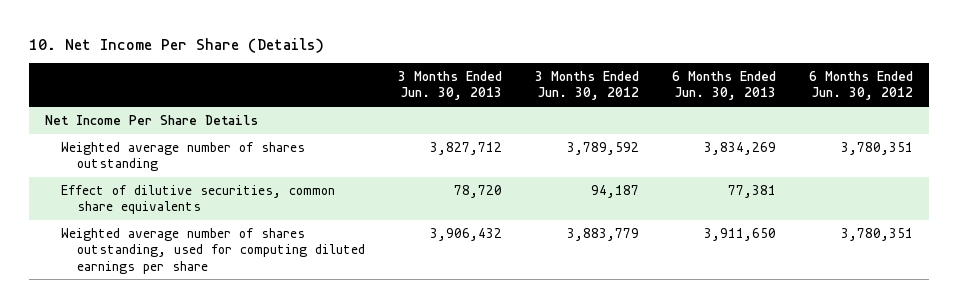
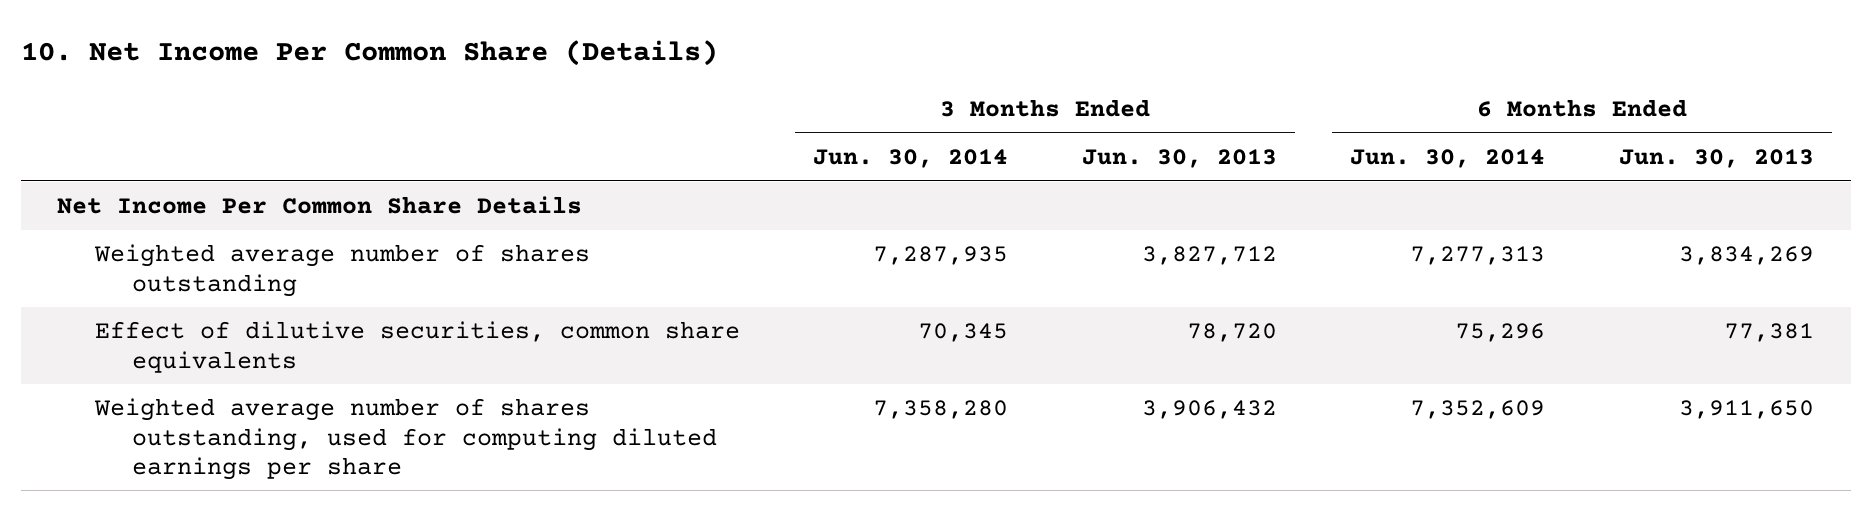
[29,37,325,53] 10. Net Income Per Share (Details) -> [20,39,718,66] 10. Net Income Per Common Share (Details)
[534,70,639,101] 3 Months Ended Jun. 30, 2012 -> none
[808,70,913,101] 6 Months Ended Jun. 30, 2012 -> none
none -> [813,149,1009,169] Jun. 30, 2014
none -> [1350,149,1546,169] Jun. 30, 2014
[45,114,259,125] Net Income Per Share Details -> [57,196,583,215] Net Income Per Common Share Details

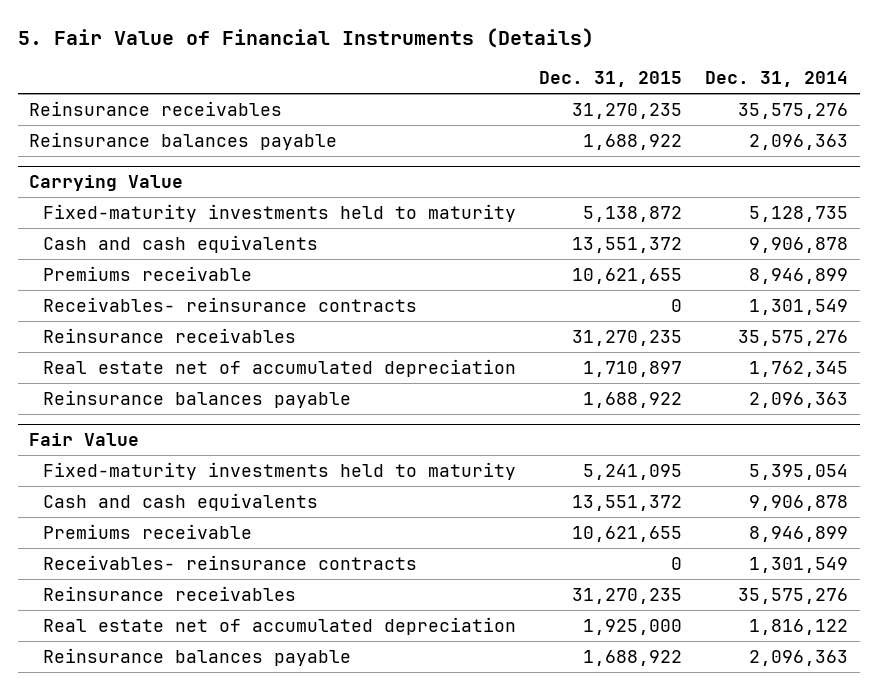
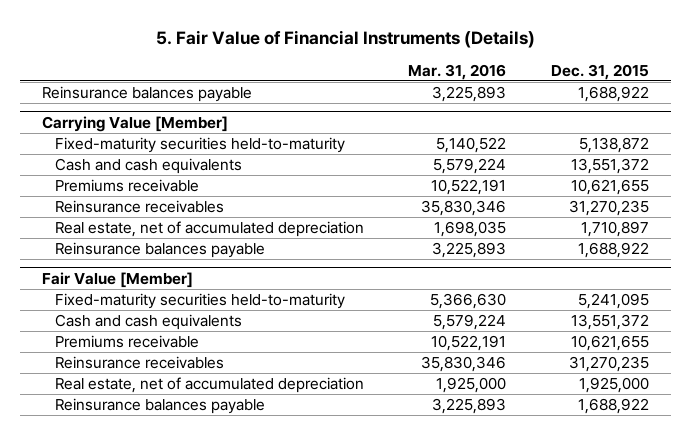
[705,71,849,88] Dec. 31, 2014 -> none
none -> [408,63,507,80] Mar. 31, 2016
[29,100,283,116] Reinsurance receivables -> none
[29,175,184,192] Carrying Value -> [42,116,229,133] Carrying Value [Member]
[42,203,516,222] Fixed-maturity investments held to maturity -> [55,137,346,154] Fixed-maturity securities held-to-maturity
[42,296,417,312] Receivables- reinsurance contracts -> none
[42,358,516,377] Real estate net of accumulated depreciation -> [55,221,365,238] Real estate, net of accumulated depreciation
[29,433,140,447] Fair Value -> [42,272,194,289] Fair Value [Member]
[42,461,516,480] Fixed-maturity investments held to maturity -> [55,293,346,310] Fixed-maturity securities held-to-maturity
[42,554,417,570] Receivables- reinsurance contracts -> none
[42,616,516,635] Real estate net of accumulated depreciation -> [55,377,365,394] Real estate, net of accumulated depreciation

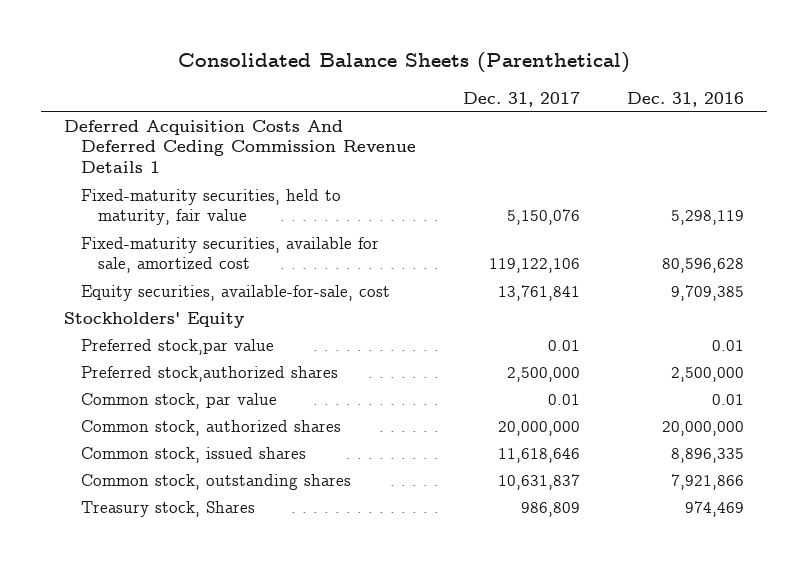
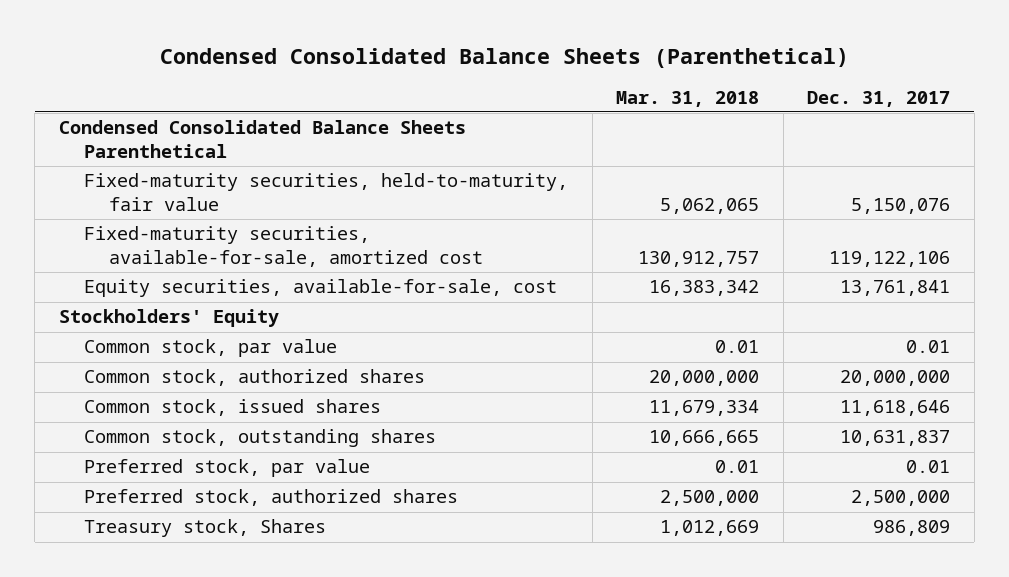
[177,52,630,74] Consolidated Balance Sheets (Parenthetical) -> [159,47,849,68] Condensed Consolidated Balance Sheets (Parenthetical)
[626,91,744,107] Dec. 31, 2016 -> none
none -> [616,90,760,107] Mar. 31, 2018
[64,119,416,173] Deferred Acquisition Costs And Deferred Ceding Commission Revenue Details 1 -> [58,120,466,158] Condensed Consolidated Balance Sheets Parenthetical
[80,188,341,226] Fixed-maturity securities, held to maturity, fair value -> [84,173,569,211] Fixed-maturity securities, held-to-maturity, fair value
[80,236,379,274] Fixed-maturity securities, available for sale, amortized cost -> [84,226,484,267] Fixed-maturity securities, available-for-sale, amortized cost
[80,338,274,355] Preferred stock,par value -> none
[80,365,338,382] Preferred stock,authorized shares -> none
none -> [84,459,371,478] Preferred stock, par value
none -> [84,489,459,507] Preferred stock, authorized shares

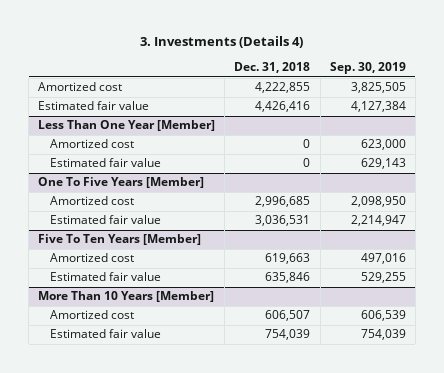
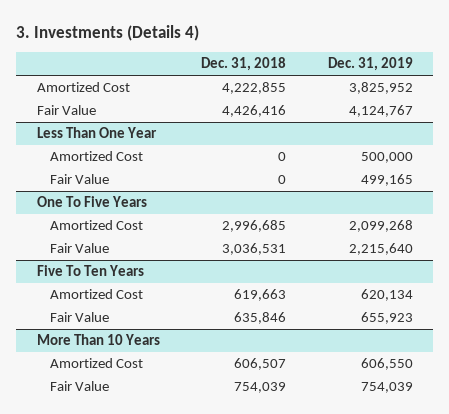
[329,62,406,75] Sep. 30, 2019 -> none
none -> [327,57,413,72] Dec. 31, 2019
[38,82,123,92] Amortized cost -> [36,82,130,93] Amortized Cost
[38,101,150,111] Estimated fair value -> [36,105,96,116] Fair Value
[38,120,216,132] Less Than One Year [Member] -> [36,127,157,139] Less Than One Year
[50,139,135,149] Amortized cost -> [49,151,143,162] Amortized Cost
[50,158,162,168] Estimated fair value -> [49,174,109,185] Fair Value
[38,177,205,189] One To Five Years [Member] -> [36,196,147,208] One To Five Years
[50,196,135,206] Amortized cost -> [49,220,143,231] Amortized Cost
[50,215,162,225] Estimated fair value -> [49,243,109,254] Fair Value
[38,234,202,246] Five To Ten Years [Member] -> [36,265,144,277] Five To Ten Years
[50,253,135,263] Amortized cost -> [49,289,143,300] Amortized Cost
[50,272,162,282] Estimated fair value -> [49,312,109,323] Fair Value
[38,291,215,303] More Than 10 Years [Member] -> [36,334,160,346] More Than 10 Years
[50,310,135,320] Amortized cost -> [49,358,143,369] Amortized Cost
[50,329,162,339] Estimated fair value -> [49,381,109,392] Fair Value

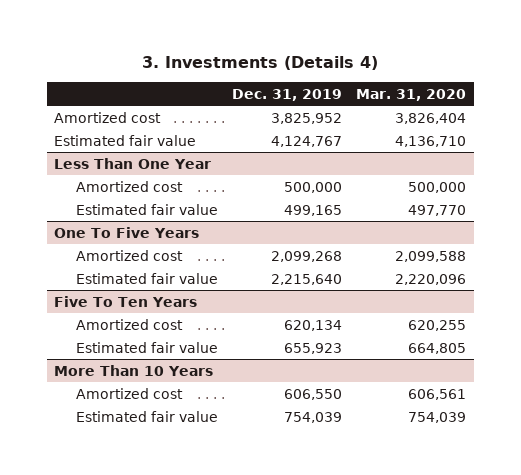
[201,57,287,72] Dec. 31, 2018 -> none
none -> [356,88,467,101] Mar. 31, 2020
[36,82,130,93] Amortized Cost -> [54,111,162,123] Amortized cost
[36,105,96,116] Fair Value -> [54,134,197,146] Estimated fair value
[49,151,143,162] Amortized Cost -> [75,180,183,192] Amortized cost
[49,174,109,185] Fair Value -> [75,203,218,215] Estimated fair value
[49,220,143,231] Amortized Cost -> [75,249,183,261] Amortized cost
[49,243,109,254] Fair Value -> [75,272,218,284] Estimated fair value
[49,289,143,300] Amortized Cost -> [75,318,183,330] Amortized cost
[49,312,109,323] Fair Value -> [75,341,218,353] Estimated fair value
[49,358,143,369] Amortized Cost -> [75,387,183,399] Amortized cost
[49,381,109,392] Fair Value -> [75,410,218,422] Estimated fair value

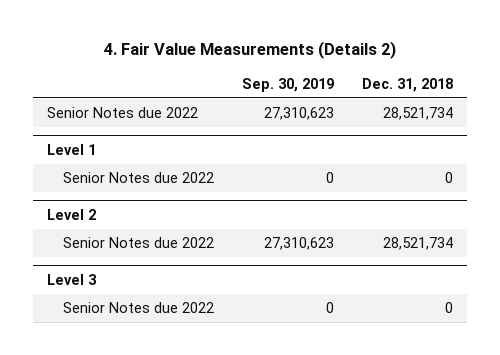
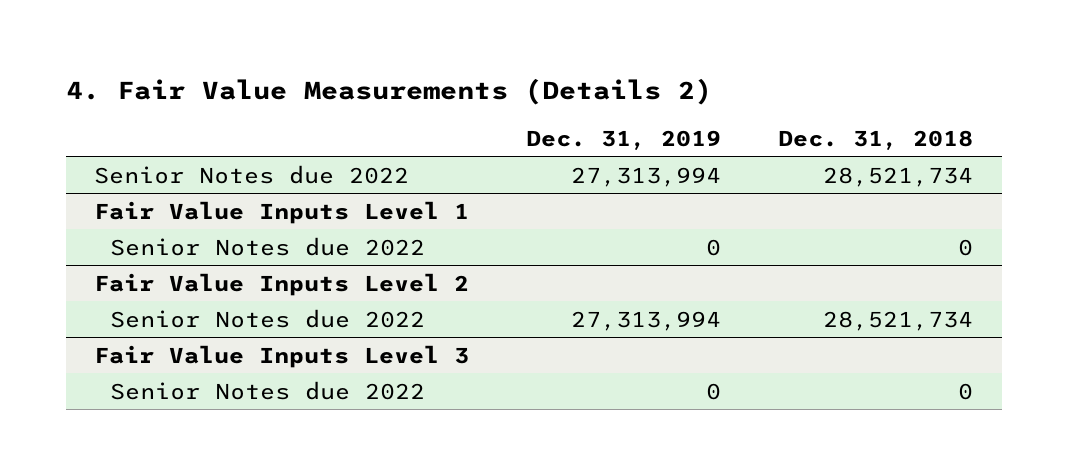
[242,78,335,93] Sep. 30, 2019 -> none
none -> [526,129,722,150] Dec. 31, 2019
[47,143,97,155] Level 1 -> [94,200,470,224] Fair Value Inputs Level 1
[47,208,97,220] Level 2 -> [94,272,470,296] Fair Value Inputs Level 2
[47,273,98,285] Level 3 -> [94,344,470,368] Fair Value Inputs Level 3

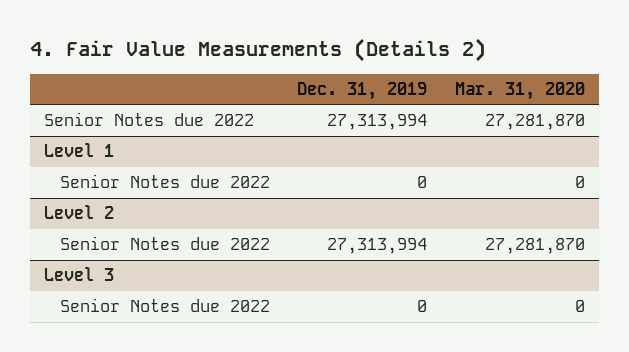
[778,129,974,150] Dec. 31, 2018 -> none
none -> [455,81,586,100] Mar. 31, 2020
[94,200,470,224] Fair Value Inputs Level 1 -> [43,143,114,158] Level 1
[94,272,470,296] Fair Value Inputs Level 2 -> [43,205,114,220] Level 2
[94,344,470,368] Fair Value Inputs Level 3 -> [43,267,114,282] Level 3

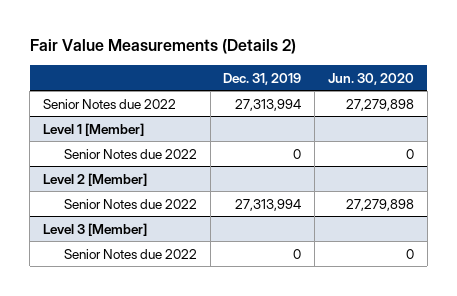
[29,38,486,63] 4. Fair Value Measurements (Details 2) -> [29,39,296,55] Fair Value Measurements (Details 2)
[455,81,586,100] Mar. 31, 2020 -> none
none -> [328,72,415,85] Jun. 30, 2020
[43,143,114,158] Level 1 -> [43,122,145,136] Level 1 [Member]
[43,205,114,220] Level 2 -> [43,172,148,186] Level 2 [Member]
[43,267,114,282] Level 3 -> [43,222,148,236] Level 3 [Member]

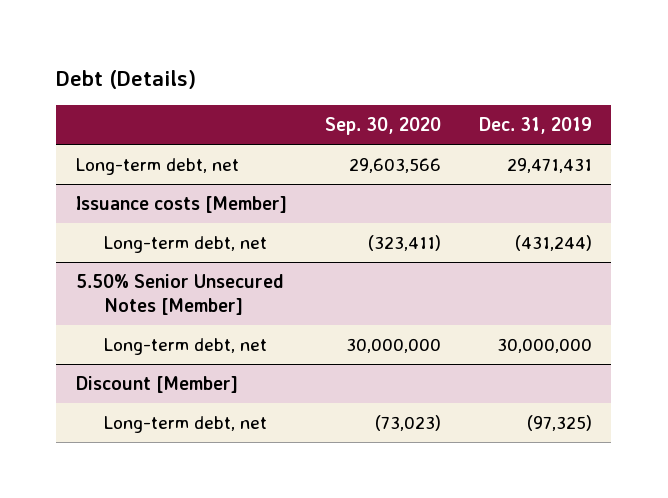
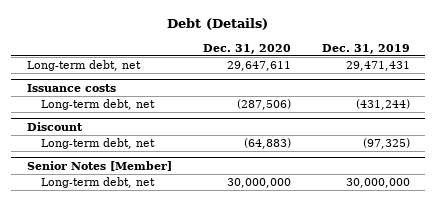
[324,116,441,135] Sep. 30, 2020 -> none
none -> [202,43,291,54] Dec. 31, 2020
[75,196,287,214] Issuance costs [Member] -> [26,83,116,92] Issuance costs
[75,274,284,316] 5.50% Senior Unsecured Notes [Member] -> none
[104,338,268,356] Long-term debt, net -> none
[75,376,238,394] Discount [Member] -> [26,121,83,131] Discount
none -> [26,160,172,171] Senior Notes [Member]
none -> [41,177,156,189] Long-term debt, net

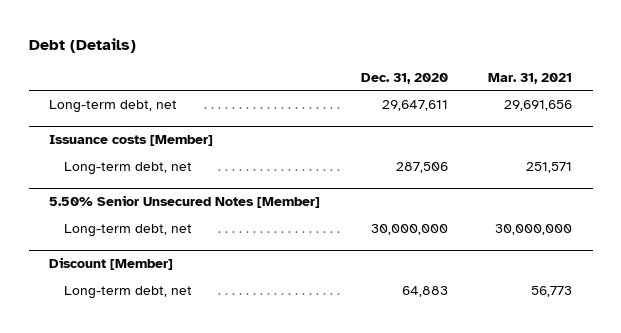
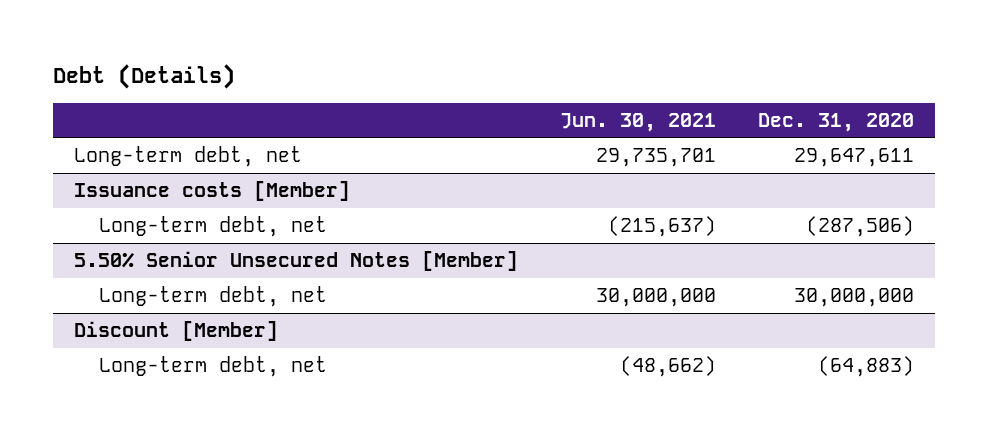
[488,72,573,84] Mar. 31, 2021 -> none
none -> [560,112,717,132] Jun. 30, 2021
[395,162,448,174] 287,506 -> [806,216,915,238] (287,506)
[401,286,448,298] 64,883 -> [818,356,915,378] (64,883)

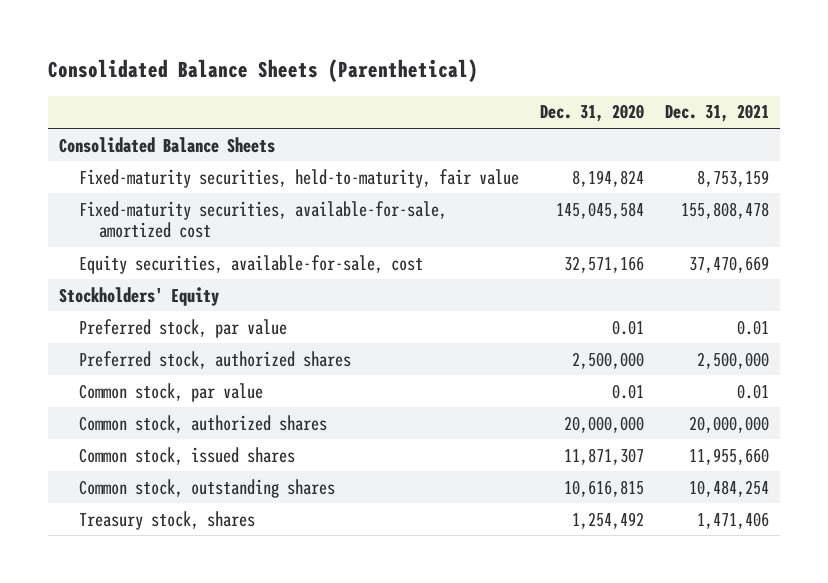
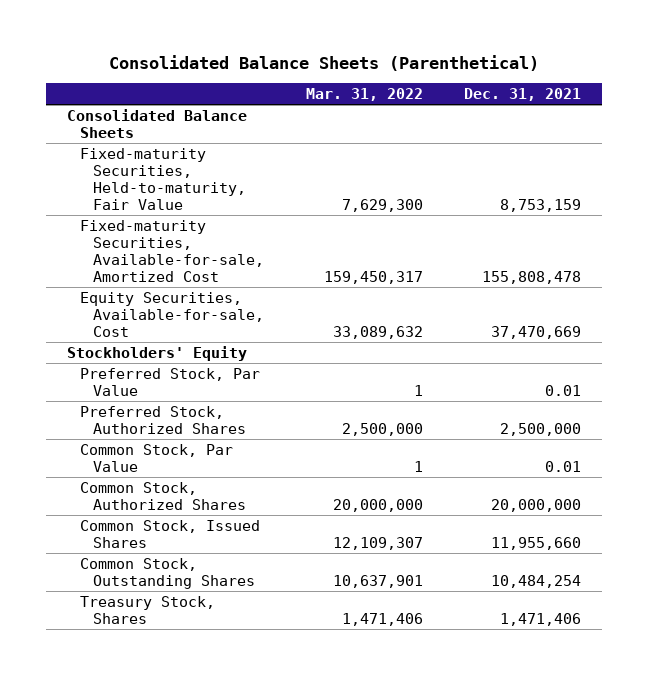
[540,104,645,123] Dec. 31, 2020 -> none
none -> [305,87,423,101] Mar. 31, 2022
[79,168,520,188] Fixed-maturity securities, held-to-maturity, fair value -> [80,147,247,210] Fixed-maturity Securities, Held-to-maturity, Fair Value
[79,200,448,239] Fixed-maturity securities, available-for-sale, amortized cost -> [80,219,265,282] Fixed-maturity Securities, Available-for-sale, Amortized Cost
[79,254,424,274] Equity securities, available-for-sale, cost -> [80,291,265,337] Equity Securities, Available-for-sale, Cost
[79,318,288,338] Preferred stock, par value -> [80,367,261,396] Preferred Stock, Par Value
[79,350,352,369] Preferred stock, authorized shares -> [80,405,247,434] Preferred Stock, Authorized Shares
[79,382,264,402] Common stock, par value -> [80,443,234,472] Common Stock, Par Value
[79,414,328,433] Common stock, authorized shares -> [80,481,247,510] Common Stock, Authorized Shares
[79,446,296,465] Common stock, issued shares -> [80,519,261,548] Common Stock, Issued Shares
[79,478,336,498] Common stock, outstanding shares -> [80,557,256,589] Common Stock, Outstanding Shares
[79,510,256,530] Treasury stock, shares -> [80,595,216,624] Treasury Stock, Shares

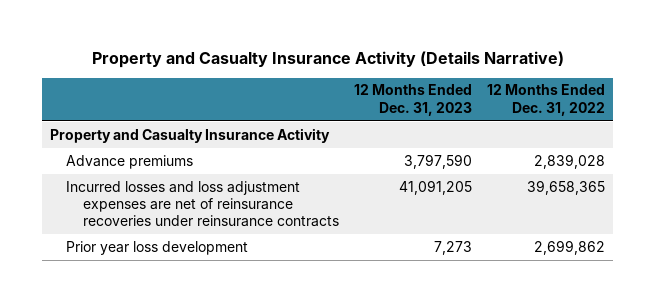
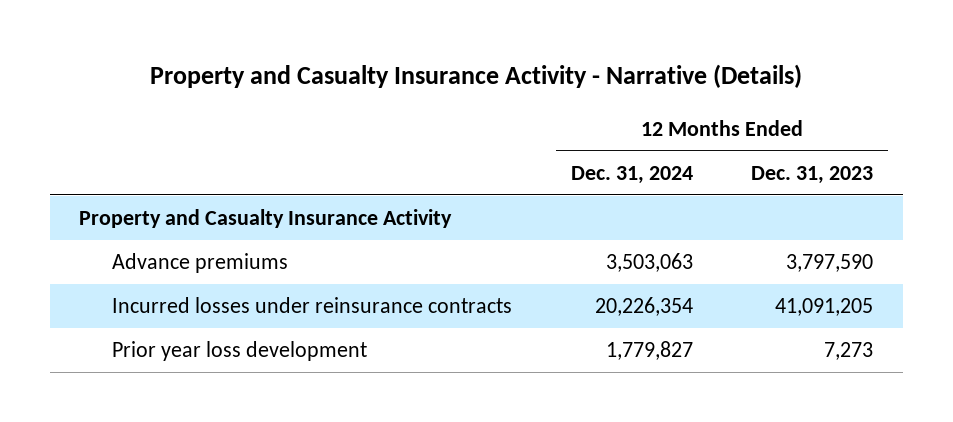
[91,50,564,68] Property and Casualty Insurance Activity (Details Narrative) -> [150,64,803,89] Property and Casualty Insurance Activity - Narrative (Details)
[487,84,606,116] 12 Months Ended Dec. 31, 2022 -> none
none -> [570,165,693,184] Dec. 31, 2024
[66,180,339,228] Incurred losses and loss adjustment expenses are net of reinsurance recoveries under reinsurance contracts -> [111,297,512,314] Incurred losses under reinsurance contracts

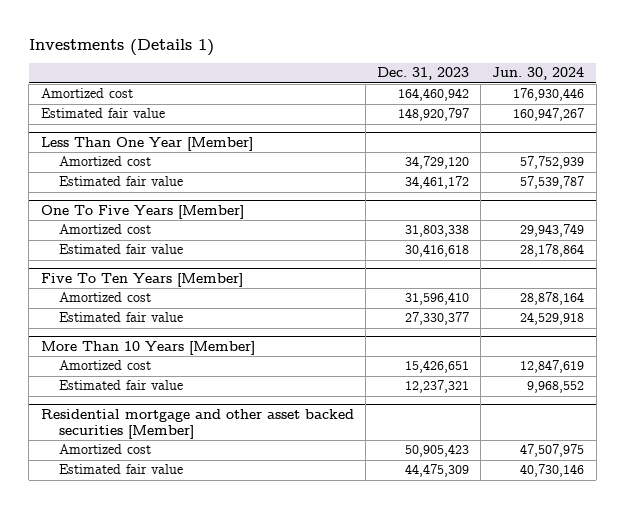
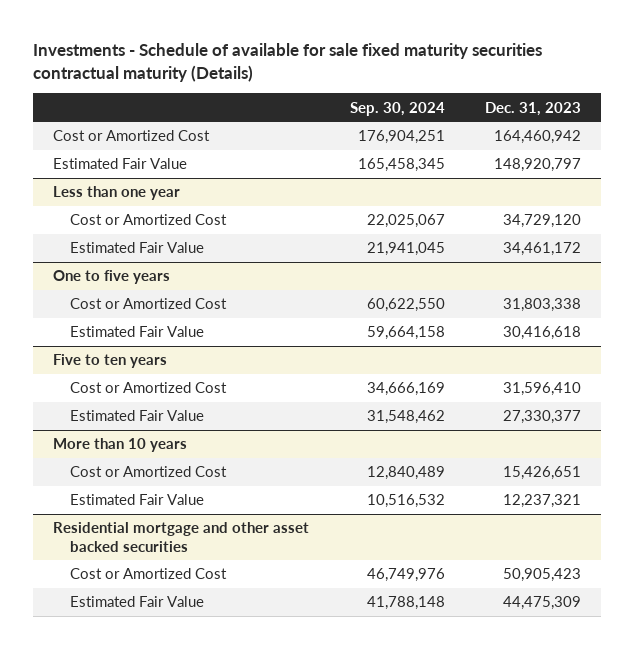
[28,38,214,56] Investments (Details 1) -> [33,42,543,82] Investments - Schedule of available for sale fixed maturity securities contractual maturity (Details)
[492,67,585,81] Jun. 30, 2024 -> none
none -> [349,101,445,116] Sep. 30, 2024
[40,88,133,99] Amortized cost -> [53,130,211,142] Cost or Amortized Cost
[40,108,165,119] Estimated fair value -> [53,158,188,170] Estimated Fair Value
[40,136,253,151] Less Than One Year [Member] -> [53,186,181,201] Less than one year
[58,156,151,167] Amortized cost -> [69,214,227,226] Cost or Amortized Cost
[58,176,183,187] Estimated fair value -> [69,242,204,254] Estimated Fair Value
[40,204,244,219] One To Five Years [Member] -> [53,270,171,285] One to five years
[58,224,151,235] Amortized cost -> [69,298,227,310] Cost or Amortized Cost
[58,244,183,255] Estimated fair value -> [69,326,204,338] Estimated Fair Value
[40,272,243,287] Five To Ten Years [Member] -> [53,354,168,369] Five to ten years
[58,292,151,303] Amortized cost -> [69,382,227,394] Cost or Amortized Cost
[58,312,183,323] Estimated fair value -> [69,410,204,422] Estimated Fair Value
[40,340,255,355] More Than 10 Years [Member] -> [53,438,188,453] More than 10 years
[58,360,151,371] Amortized cost -> [69,466,227,478] Cost or Amortized Cost
[58,380,183,391] Estimated fair value -> [69,494,204,506] Estimated Fair Value
[40,408,354,439] Residential mortgage and other asset backed securities [Member] -> [53,522,310,552] Residential mortgage and other asset backed securities
[58,444,151,455] Amortized cost -> [69,568,227,580] Cost or Amortized Cost
[58,464,183,475] Estimated fair value -> [69,596,204,608] Estimated Fair Value

